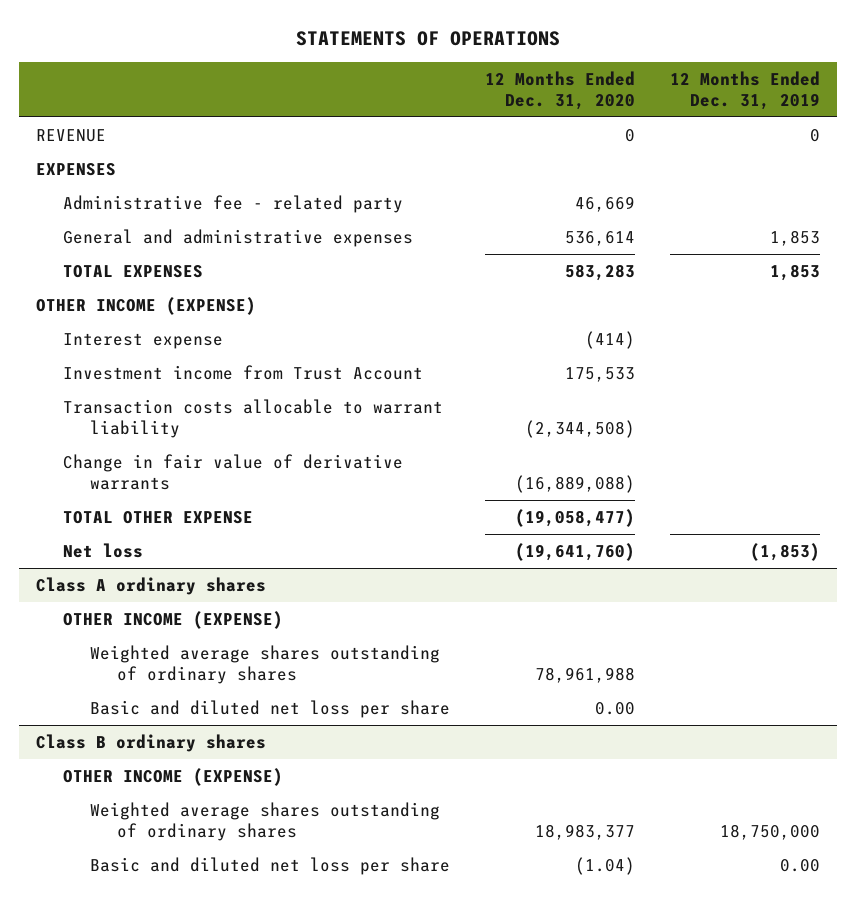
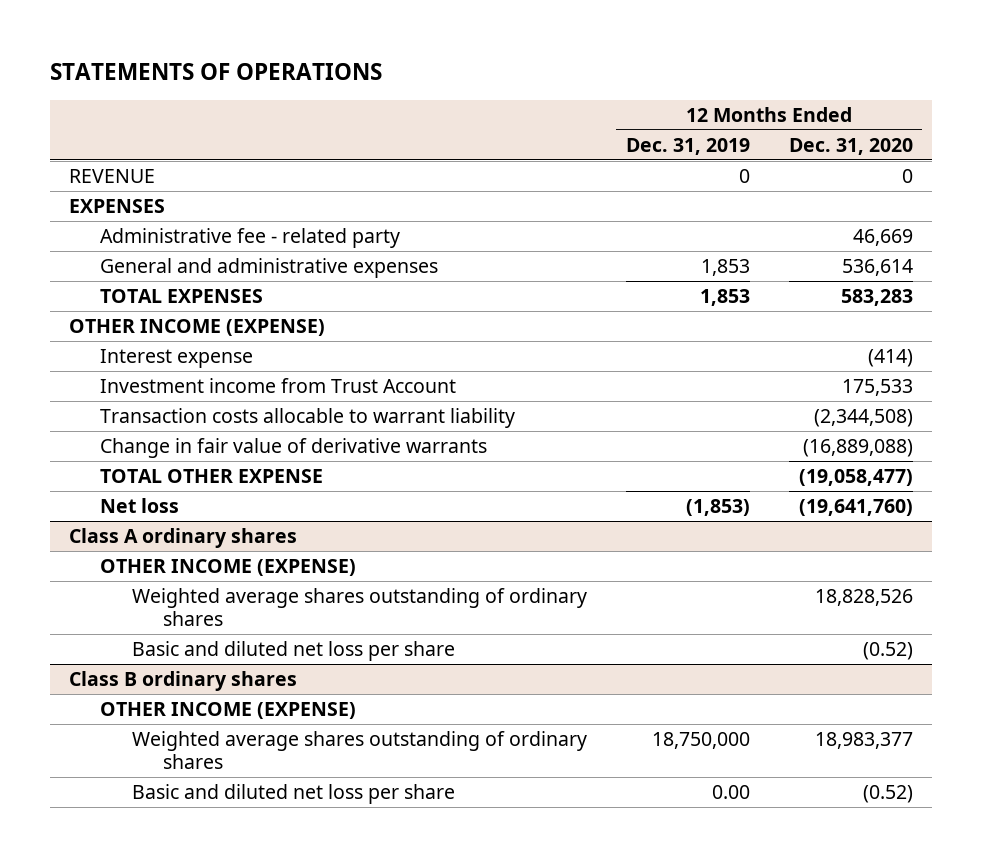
[534,666,635,683] 78,961,988 -> [814,589,913,607] 18,828,526
[594,701,635,715] 0.00 -> [862,642,913,661] (0.52)
[574,856,635,875] (1.04) -> [862,785,913,804] (0.52)

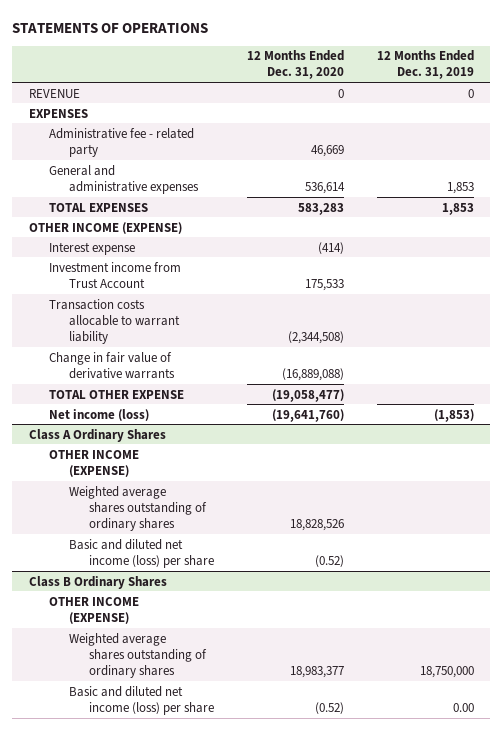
[100,498,180,514] Net loss -> [48,408,149,421] Net income (loss)
[69,528,298,549] Class A ordinary shares -> [28,428,166,442] Class A Ordinary Shares
[131,641,455,662] Basic and diluted net loss per share -> [68,538,214,568] Basic and diluted net income (loss) per share
[69,671,298,692] Class B ordinary shares -> [28,575,167,589] Class B Ordinary Shares
[131,784,455,805] Basic and diluted net loss per share -> [68,685,214,715] Basic and diluted net income (loss) per share

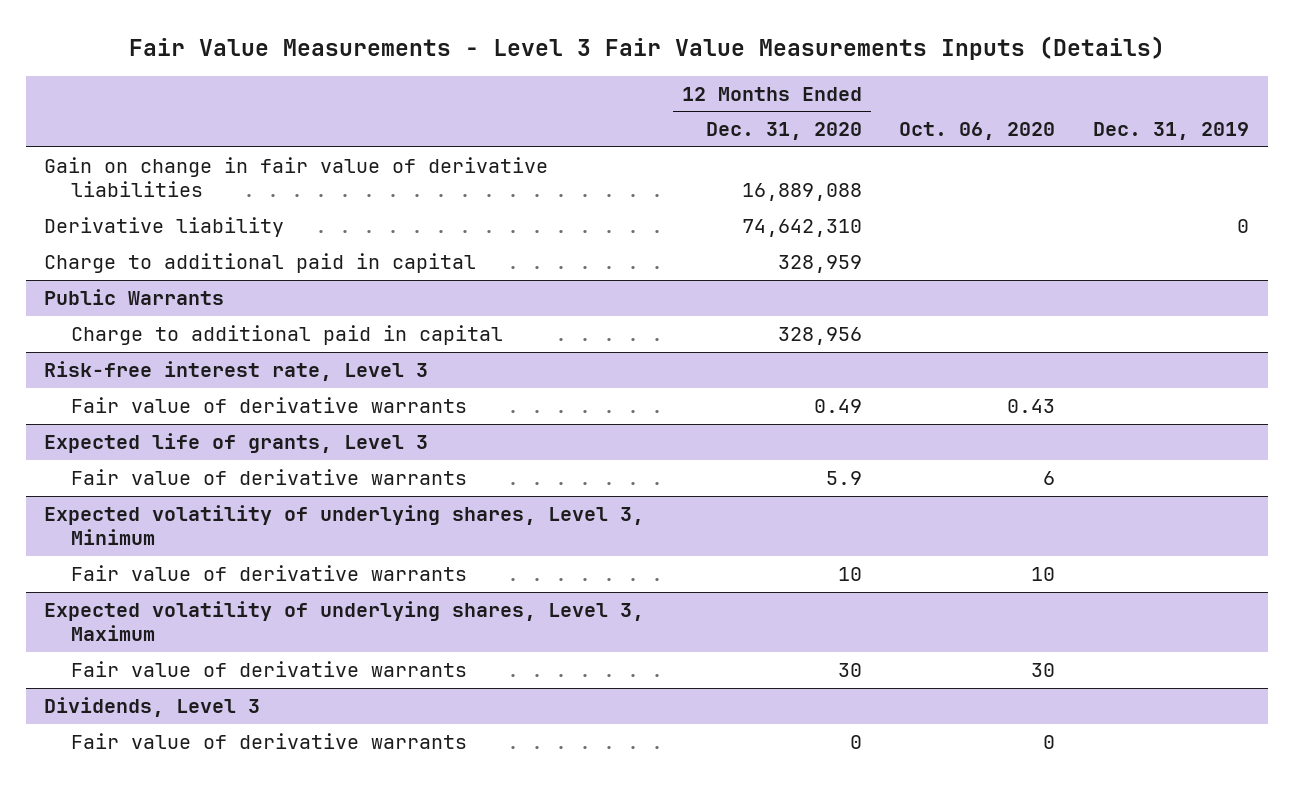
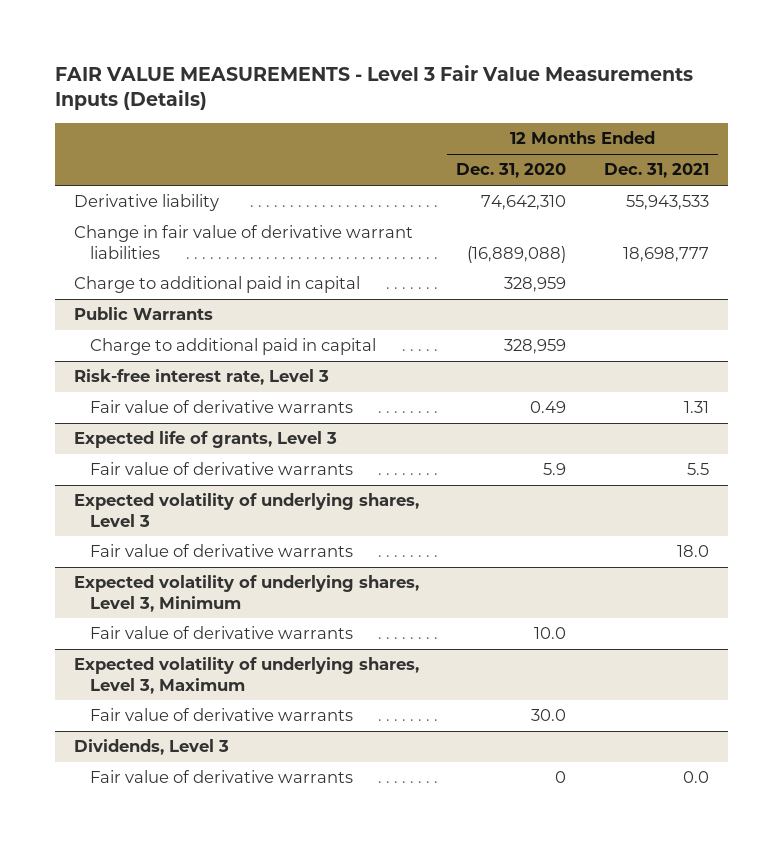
[128,36,1165,61] Fair Value Measurements - Level 3 Fair Value Measurements Inputs (Details) -> [54,64,693,111] FAIR VALUE MEASUREMENTS - Level 3 Fair Value Measurements Inputs (Details)
[899,122,1056,141] Oct. 06, 2020 -> none
[1092,122,1249,141] Dec. 31, 2019 -> none
none -> [603,163,709,179] Dec. 31, 2021
[44,156,549,197] Gain on change in fair value of derivative liabilities -> none
none -> [73,225,413,259] Change in fair value of derivative warrant liabilities
[777,326,862,345] 328,956 -> [504,339,567,355] 328,959
none -> [73,493,419,527] Expected volatility of underlying shares, Level 3
none -> [90,544,354,558] Fair value of derivative warrants
[837,566,862,581] 10 -> [534,627,567,640] 10.0
[837,662,862,677] 30 -> [531,709,567,722] 30.0

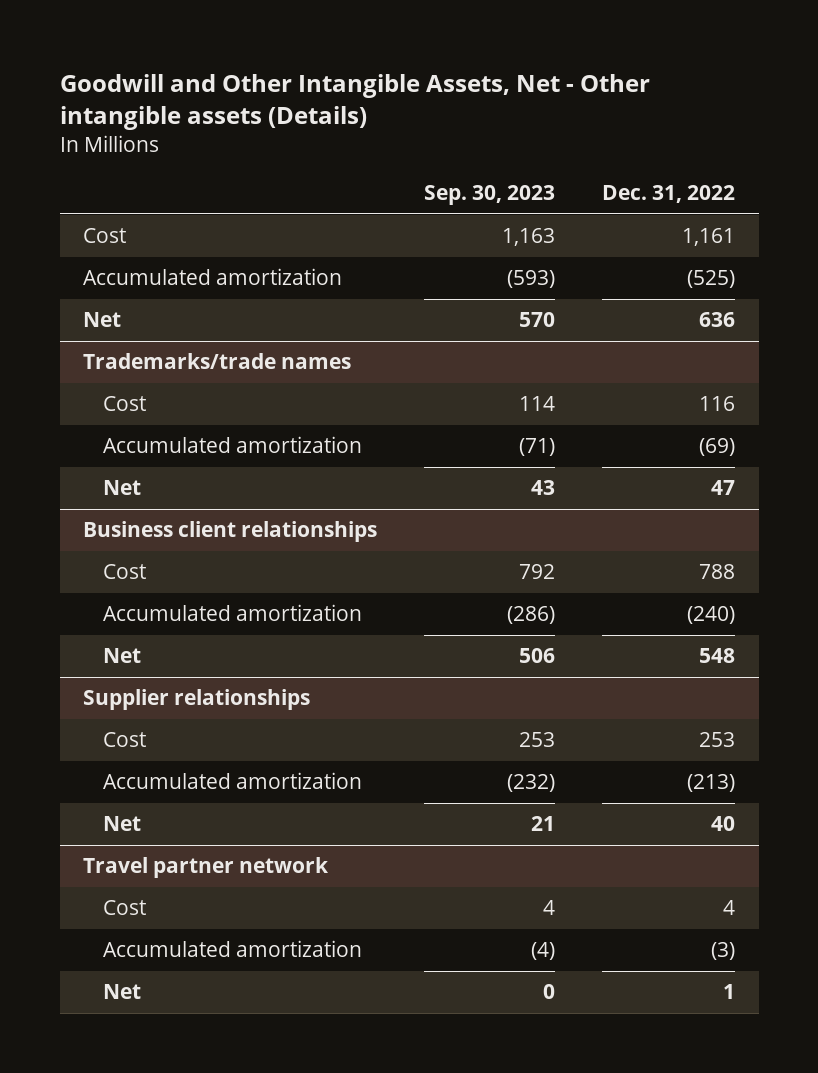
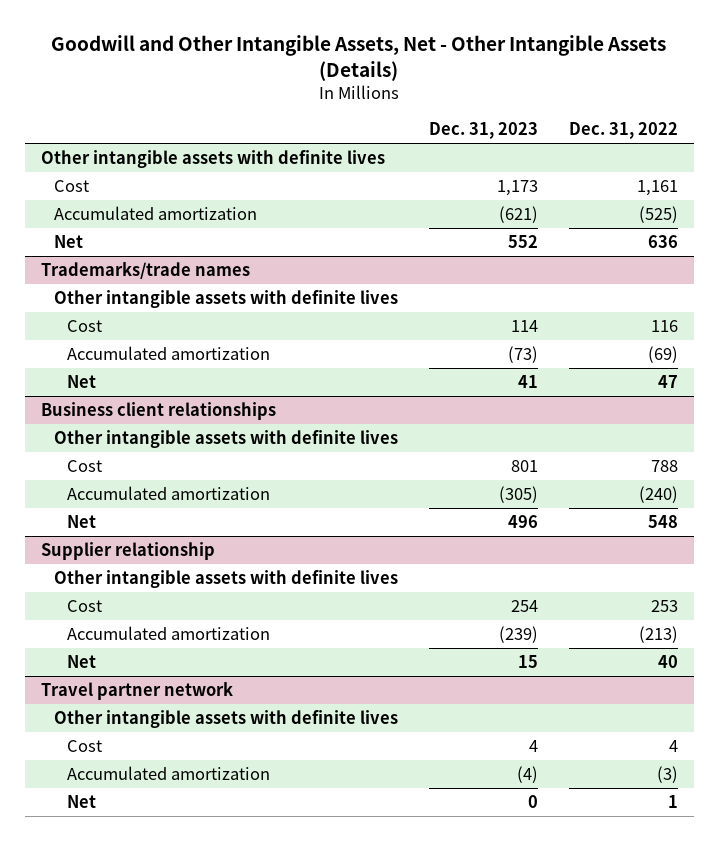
[59,73,650,130] Goodwill and Other Intangible Assets, Net - Other intangible assets (Details) -> [51,34,667,81] Goodwill and Other Intangible Assets, Net - Other Intangible Assets (Details)
[424,185,556,206] Sep. 30, 2023 -> none
none -> [428,122,538,140] Dec. 31, 2023
none -> [40,149,385,168] Other intangible assets with definite lives
none -> [53,289,398,308] Other intangible assets with definite lives
none -> [53,429,398,448] Other intangible assets with definite lives
[83,689,311,711] Supplier relationships -> [40,541,215,560] Supplier relationship
none -> [53,569,398,588] Other intangible assets with definite lives
none -> [53,709,398,728] Other intangible assets with definite lives

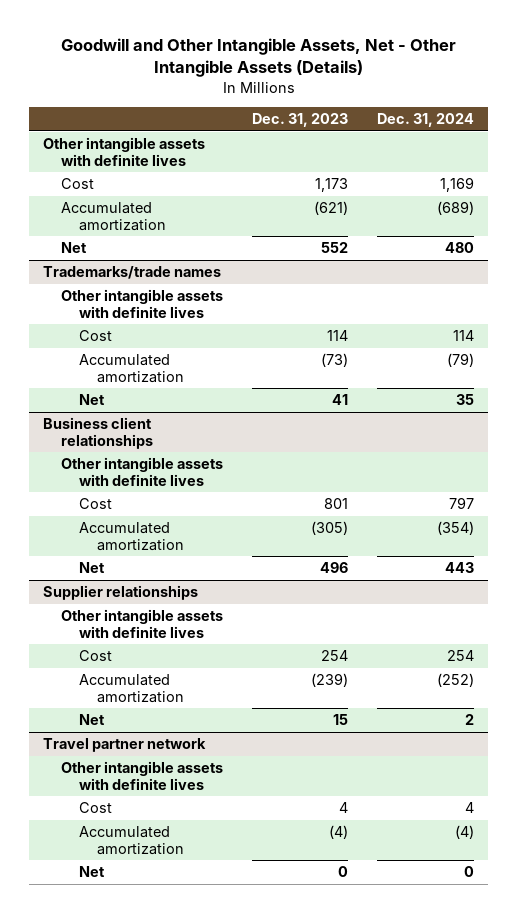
[569,122,679,140] Dec. 31, 2022 -> none
none -> [376,113,474,128] Dec. 31, 2024
[40,541,215,560] Supplier relationship -> [43,585,199,601] Supplier relationships

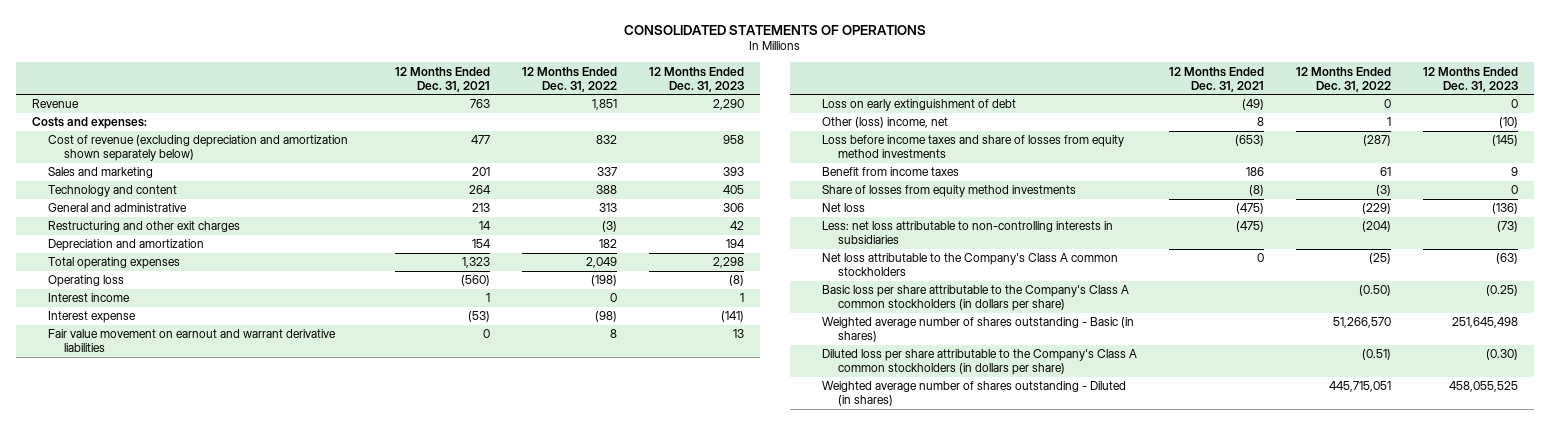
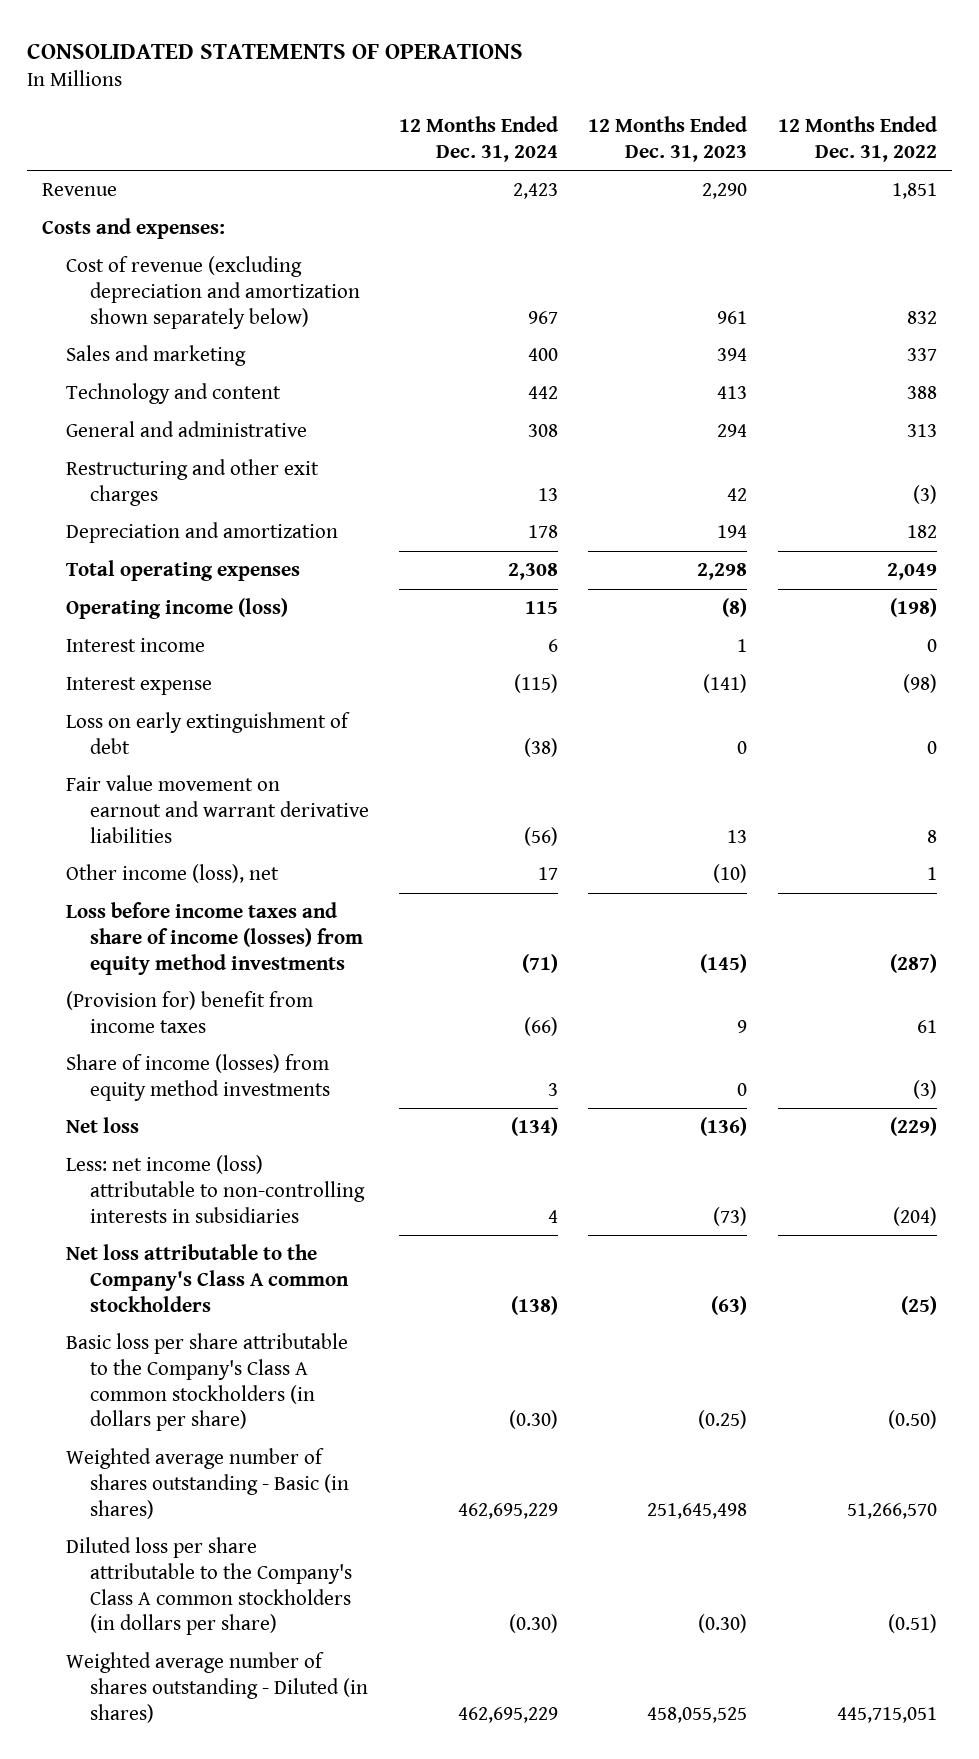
[395,66,491,92] 12 Months Ended Dec. 31, 2021 -> none
none -> [399,115,559,162] 12 Months Ended Dec. 31, 2024
[723,135,745,145] 958 -> [717,310,748,324] 961
[723,167,745,177] 393 -> [717,348,748,362] 394
[723,185,745,195] 405 -> [717,386,748,400] 413
[723,203,745,213] 306 -> [717,424,748,438] 294
[48,275,125,288] Operating loss -> [66,598,289,620] Operating income (loss)
[48,329,337,353] Fair value movement on earnout and warrant derivative liabilities -> [66,775,370,843] Fair value movement on earnout and warrant derivative liabilities
[821,117,948,129] Other (loss) income, net -> [66,864,280,884] Other income (loss), net
[821,135,1124,159] Loss before income taxes and share of losses from equity method investments -> [66,902,364,975] Loss before income taxes and share of income (losses) from equity method investments
[821,167,959,177] Benefit from income taxes -> [66,991,314,1033] (Provision for) benefit from income taxes
[821,185,1076,198] Share of losses from equity method investments -> [66,1054,331,1101] Share of income (losses) from equity method investments
[821,221,1113,245] Less: net loss attributable to non-controlling interests in subsidiaries -> [66,1155,366,1223] Less: net income (loss) attributable to non-controlling interests in subsidiaries

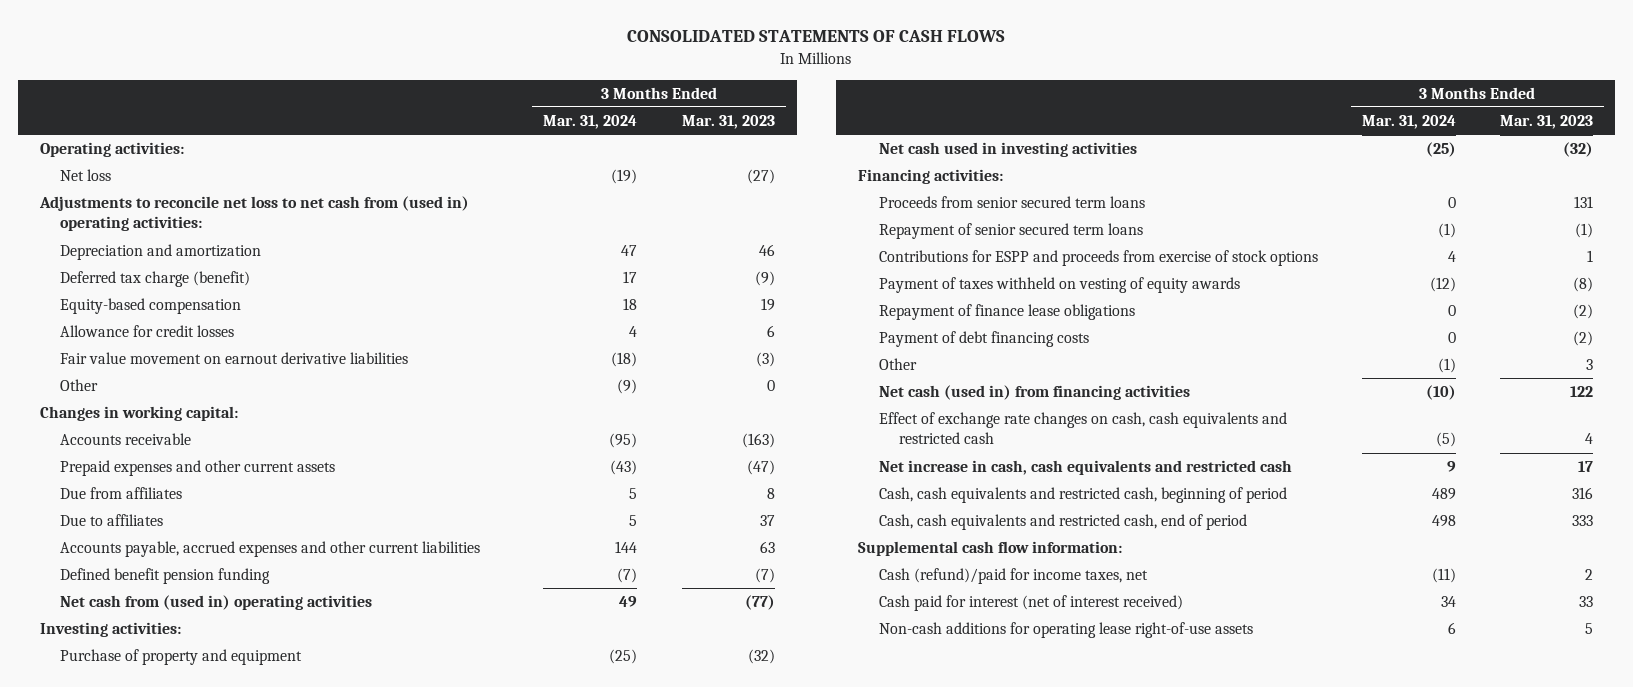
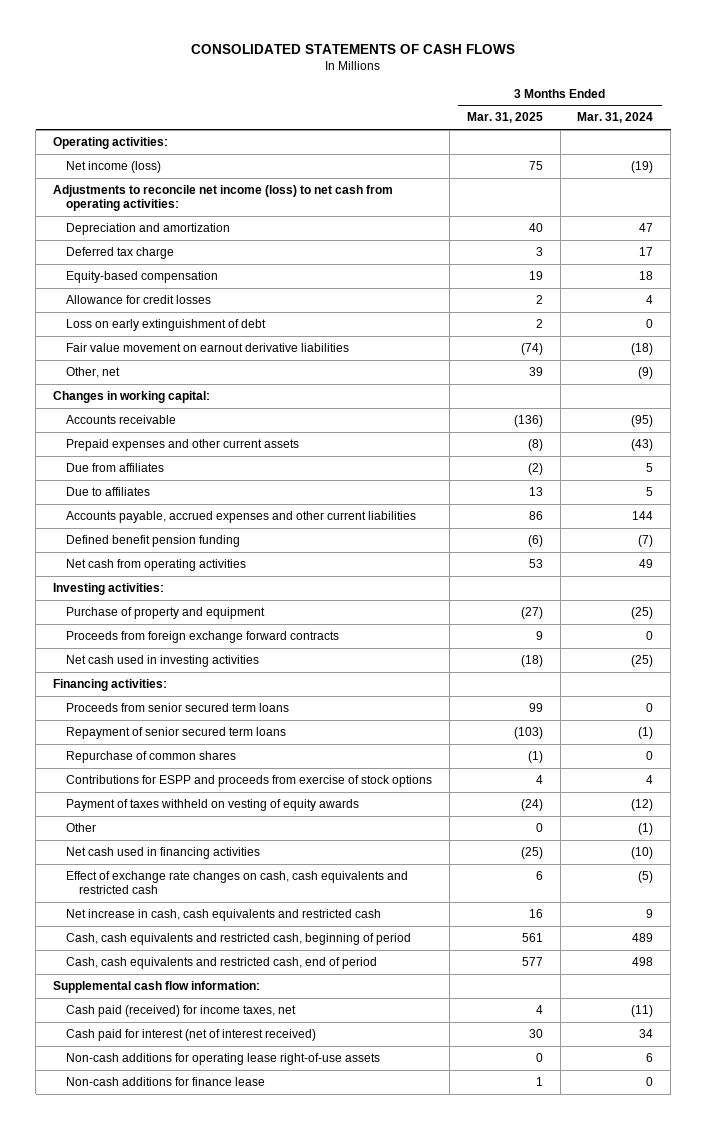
[681,114,775,129] Mar. 31, 2023 -> none
none -> [466,112,543,124] Mar. 31, 2025
[60,169,112,182] Net loss -> [65,160,161,173] Net income (loss)
[38,196,469,232] Adjustments to reconcile net loss to net cash from (used in) operating activities: -> [52,184,393,212] Adjustments to reconcile net income (loss) to net cash from operating activities:
[60,271,251,288] Deferred tax charge (benefit) -> [65,246,174,259] Deferred tax charge
none -> [65,318,266,331] Loss on early extinguishment of debt
[60,379,99,392] Other -> [65,366,120,378] Other, net
[60,595,373,611] Net cash from (used in) operating activities -> [65,558,246,571] Net cash from operating activities
none -> [65,630,339,643] Proceeds from foreign exchange forward contracts
none -> [65,750,236,763] Repurchase of common shares
[878,304,1135,321] Repayment of finance lease obligations -> none
[878,331,1089,348] Payment of debt financing costs -> none
[878,385,1190,401] Net cash (used in) from financing activities -> [65,846,260,859] Net cash used in financing activities
[878,568,1148,585] Cash (refund)/paid for income taxes, net -> [65,1004,296,1017] Cash paid (received) for income taxes, net
none -> [65,1076,265,1086] Non-cash additions for finance lease

